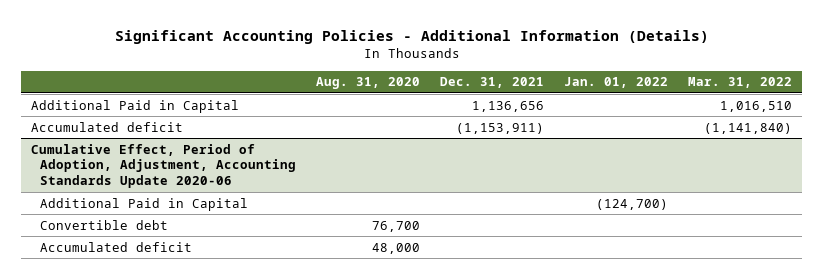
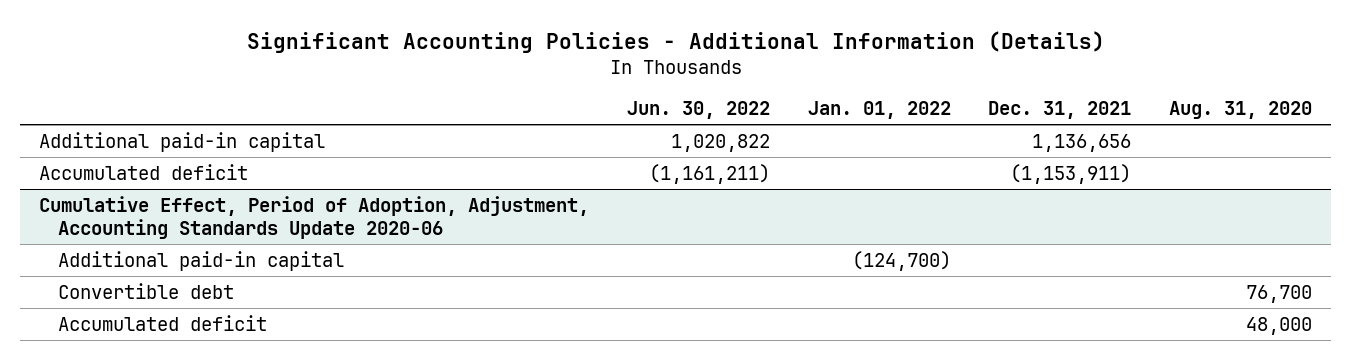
[688,77,793,89] Mar. 31, 2022 -> none
none -> [626,101,770,120] Jun. 30, 2022
[31,99,240,113] Additional Paid in Capital -> [39,131,326,152] Additional paid-in capital
[40,197,249,211] Additional Paid in Capital -> [57,250,344,271] Additional paid-in capital

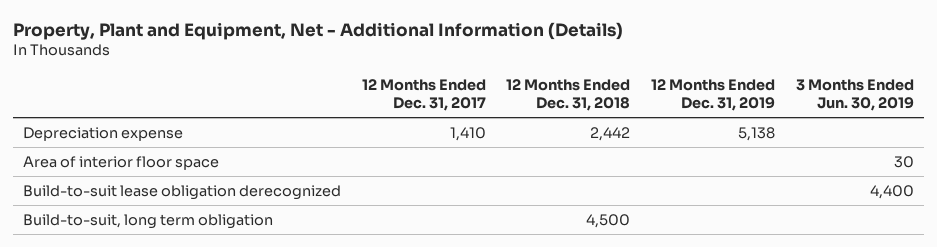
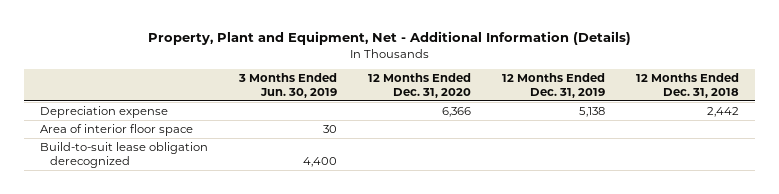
[361,78,486,111] 12 Months Ended Dec. 31, 2017 -> none
none -> [368,73,472,98] 12 Months Ended Dec. 31, 2020
[23,213,274,229] Build-to-suit, long term obligation -> none

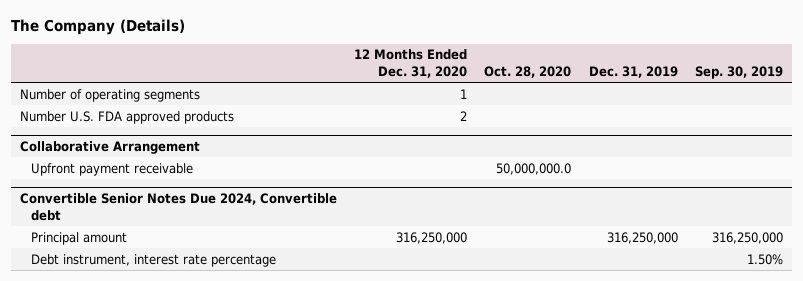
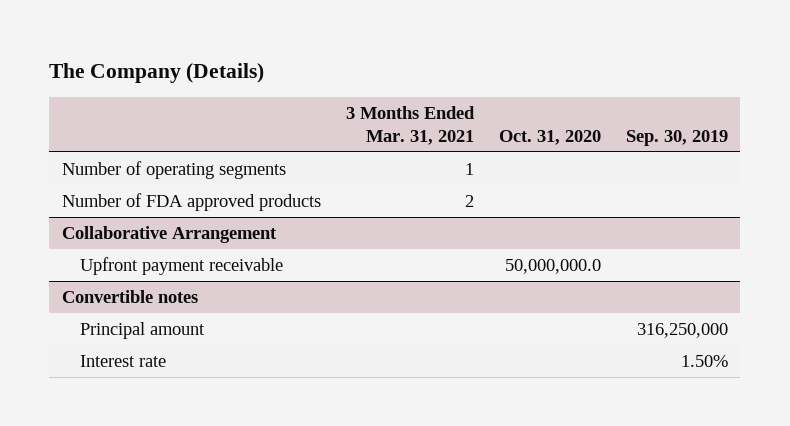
[353,49,467,79] 12 Months Ended Dec. 31, 2020 -> none
[484,66,572,79] Oct. 28, 2020 -> none
[588,66,678,79] Dec. 31, 2019 -> none
none -> [345,105,475,145] 3 Months Ended Mar. 31, 2021
none -> [498,129,601,145] Oct. 31, 2020
[19,110,234,124] Number U.S. FDA approved products -> [61,193,321,212] Number of FDA approved products
[19,192,337,221] Convertible Senior Notes Due 2024, Convertible debt -> [61,290,198,304] Convertible notes
[31,253,277,267] Debt instrument, interest rate percentage -> [79,355,166,368] Interest rate

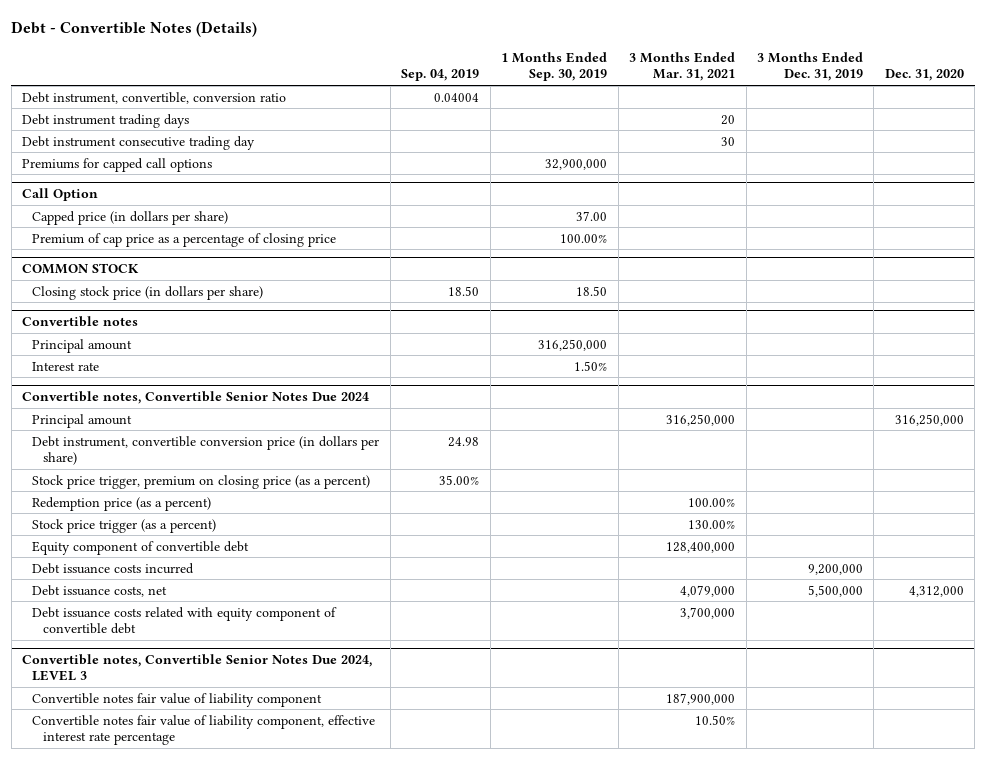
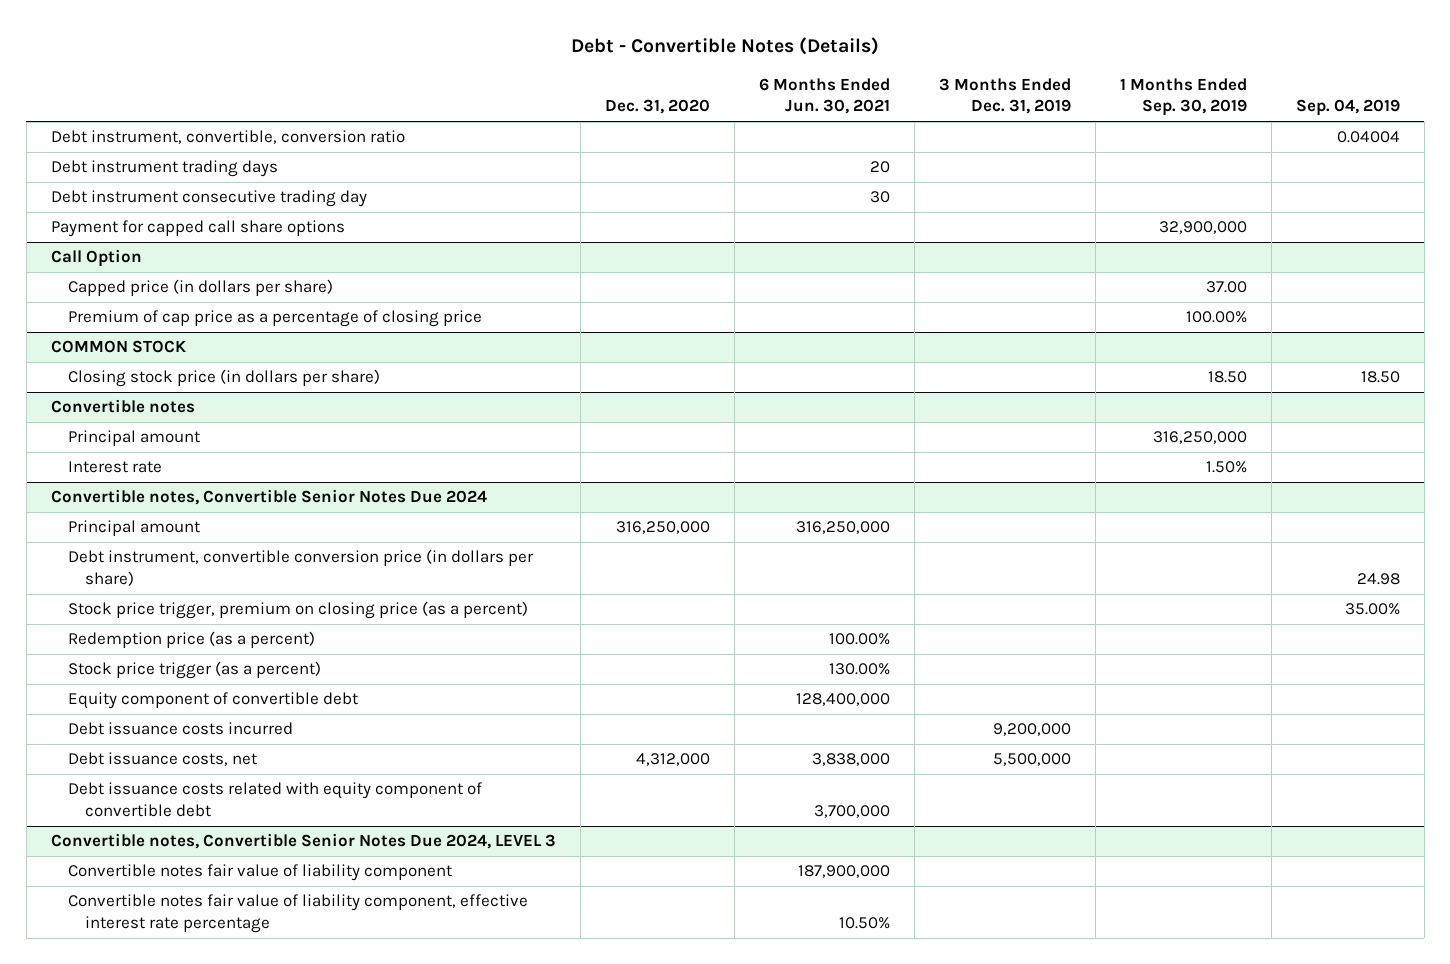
[629,52,736,82] 3 Months Ended Mar. 31, 2021 -> none
none -> [758,77,890,115] 6 Months Ended Jun. 30, 2021
[22,157,213,172] Premiums for capped call options -> [50,220,345,238] Payment for capped call share options

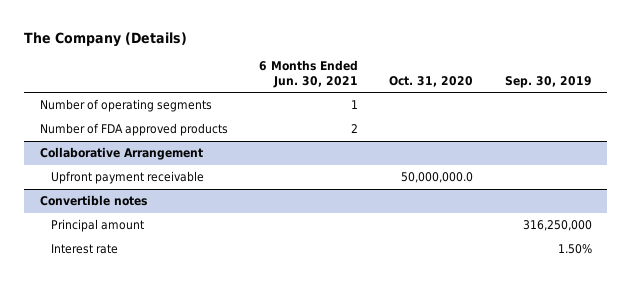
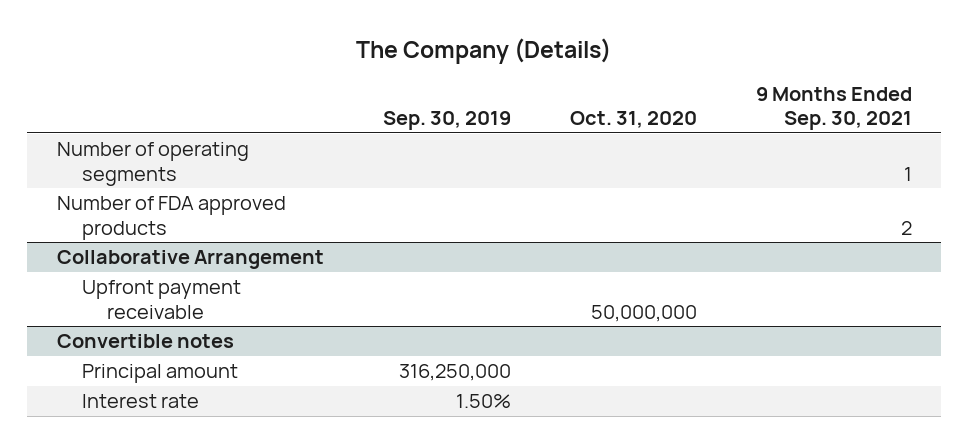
[259,60,359,88] 6 Months Ended Jun. 30, 2021 -> none
none -> [755,86,912,131] 9 Months Ended Sep. 30, 2021
[401,172,474,184] 50,000,000.0 -> [590,304,697,322] 50,000,000

